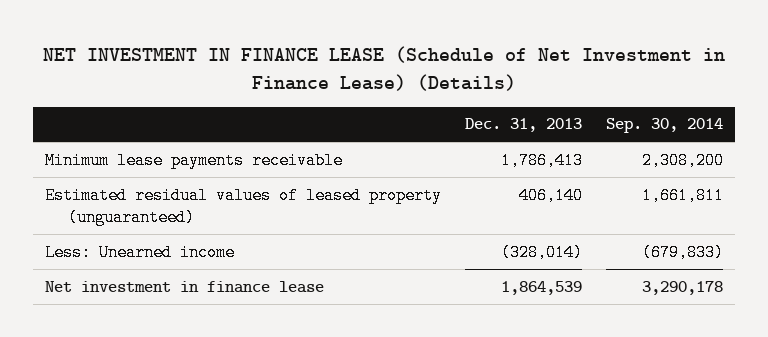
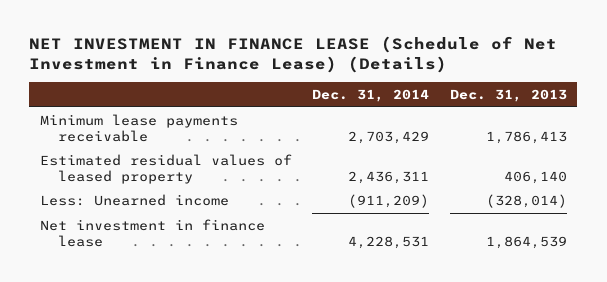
[605,118,723,134] Sep. 30, 2014 -> none
none -> [312,88,430,102] Dec. 31, 2014
[44,186,442,226] Estimated residual values of leased property (unguaranteed) -> [39,153,292,184] Estimated residual values of leased property

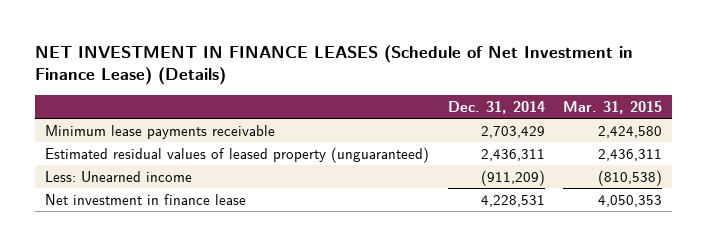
[29,36,558,74] NET INVESTMENT IN FINANCE LEASE (Schedule of Net Investment in Finance Lease) (Details) -> [35,44,634,86] NET INVESTMENT IN FINANCE LEASES (Schedule of Net Investment in Finance Lease) (Details)
[450,88,568,102] Dec. 31, 2013 -> none
none -> [563,100,663,114] Mar. 31, 2015
[39,153,292,184] Estimated residual values of leased property -> [44,146,429,163] Estimated residual values of leased property (unguaranteed)

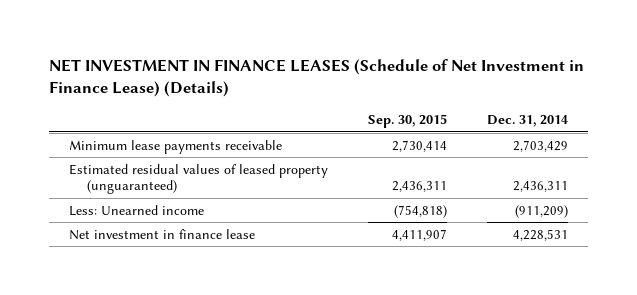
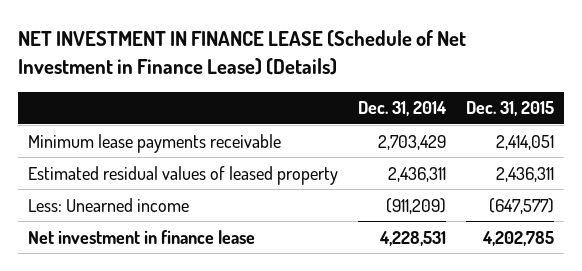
[49,59,585,98] NET INVESTMENT IN FINANCE LEASES (Schedule of Net Investment in Finance Lease) (Details) -> [17,29,466,75] NET INVESTMENT IN FINANCE LEASE (Schedule of Net Investment in Finance Lease) (Details)
[367,114,447,129] Sep. 30, 2015 -> none
none -> [466,101,555,117] Dec. 31, 2015
[69,163,329,195] Estimated residual values of leased property (unguaranteed) -> [27,165,338,185] Estimated residual values of leased property

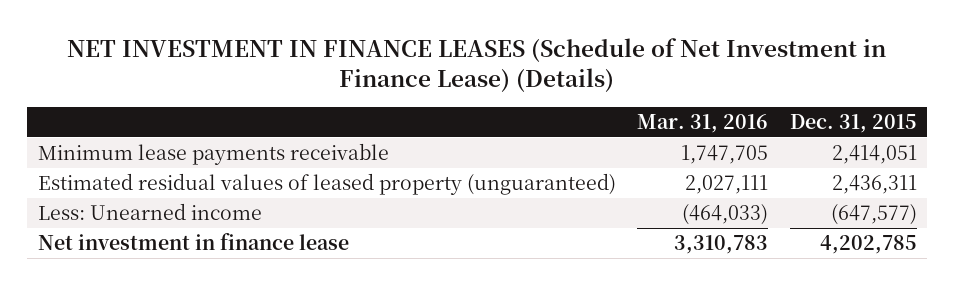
[17,29,466,75] NET INVESTMENT IN FINANCE LEASE (Schedule of Net Investment in Finance Lease) (Details) -> [67,38,887,93] NET INVESTMENT IN FINANCE LEASES (Schedule of Net Investment in Finance Lease) (Details)
[358,101,448,117] Dec. 31, 2014 -> none
none -> [637,113,769,133] Mar. 31, 2016
[27,165,338,185] Estimated residual values of leased property -> [37,173,616,196] Estimated residual values of leased property (unguaranteed)

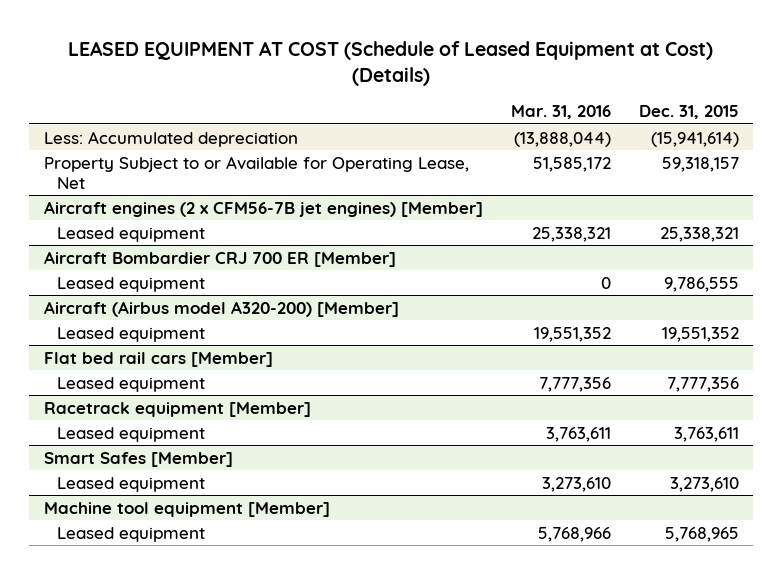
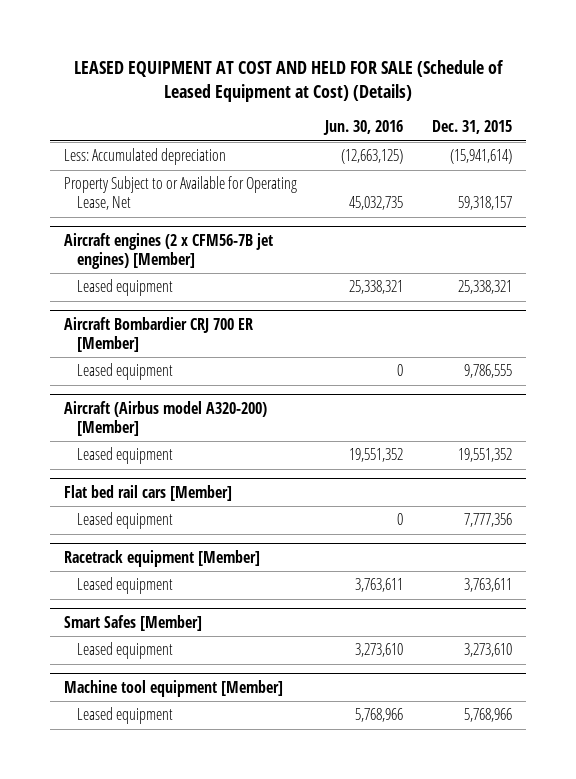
[68,40,714,86] LEASED EQUIPMENT AT COST (Schedule of Leased Equipment at Cost) (Details) -> [73,59,504,102] LEASED EQUIPMENT AT COST AND HELD FOR SALE (Schedule of Leased Equipment at Cost) (Details)
[510,105,611,120] Mar. 31, 2016 -> none
none -> [323,120,404,136] Jun. 30, 2016
[665,526,740,542] 5,768,965 -> [463,708,512,723] 5,768,966

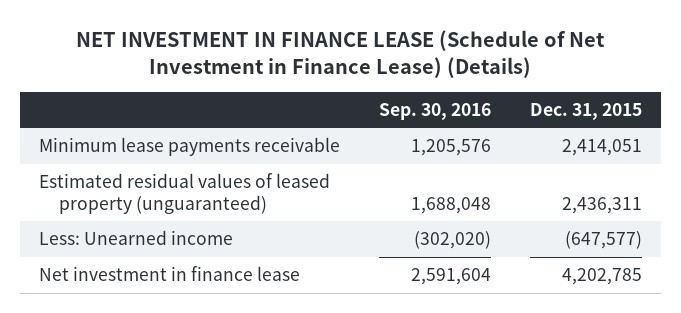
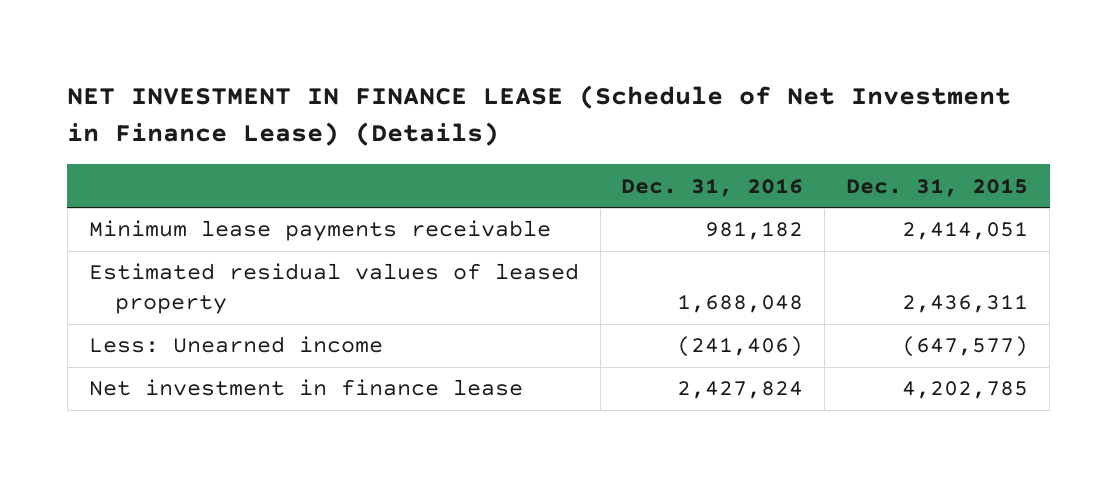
[378,102,491,120] Sep. 30, 2016 -> none
none -> [621,177,804,197] Dec. 31, 2016
[39,173,331,214] Estimated residual values of leased property (unguaranteed) -> [88,263,579,315] Estimated residual values of leased property

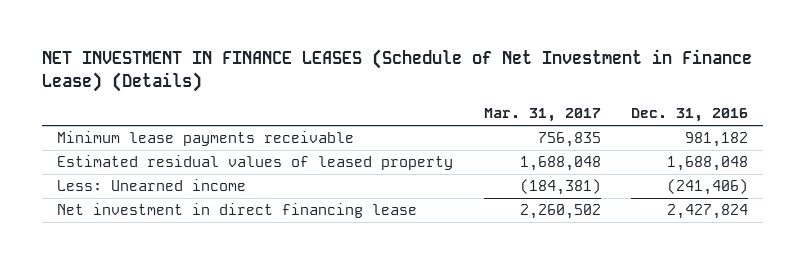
[67,84,1012,146] NET INVESTMENT IN FINANCE LEASE (Schedule of Net Investment in Finance Lease) (Details) -> [41,49,752,92] NET INVESTMENT IN FINANCE LEASES (Schedule of Net Investment in Finance Lease) (Details)
[846,177,1029,197] Dec. 31, 2015 -> none
none -> [483,108,601,123] Mar. 31, 2017
[88,379,523,397] Net investment in finance lease -> [56,203,417,219] Net investment in direct financing lease

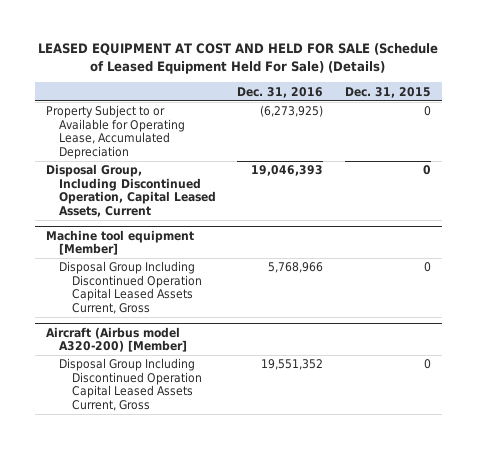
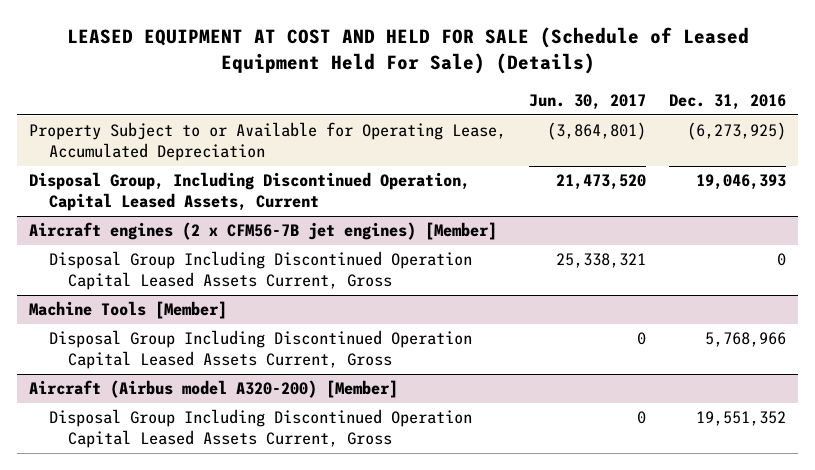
[344,86,431,98] Dec. 31, 2015 -> none
none -> [529,94,647,111] Jun. 30, 2017
none -> [28,222,497,241] Aircraft engines (2 x CFM56-7B jet engines) [Member]
none -> [48,251,472,291] Disposal Group Including Discontinued Operation Capital Leased Assets Current, Gross
[45,230,194,256] Machine tool equipment [Member] -> [28,301,227,320] Machine Tools [Member]

